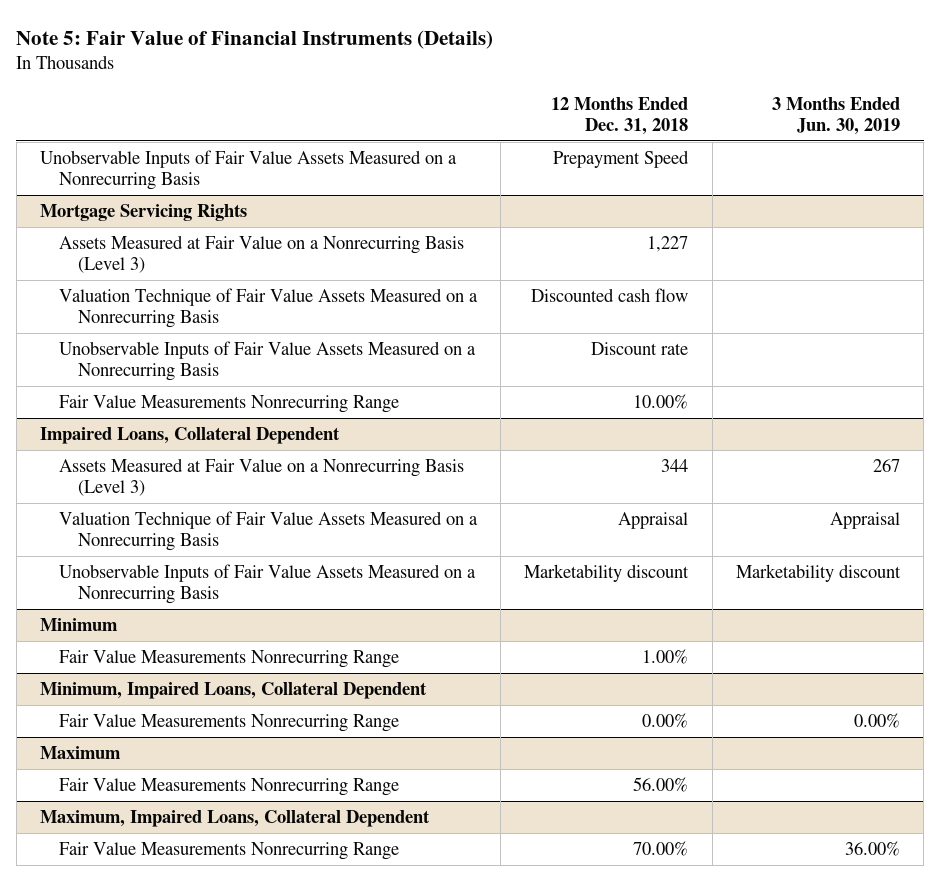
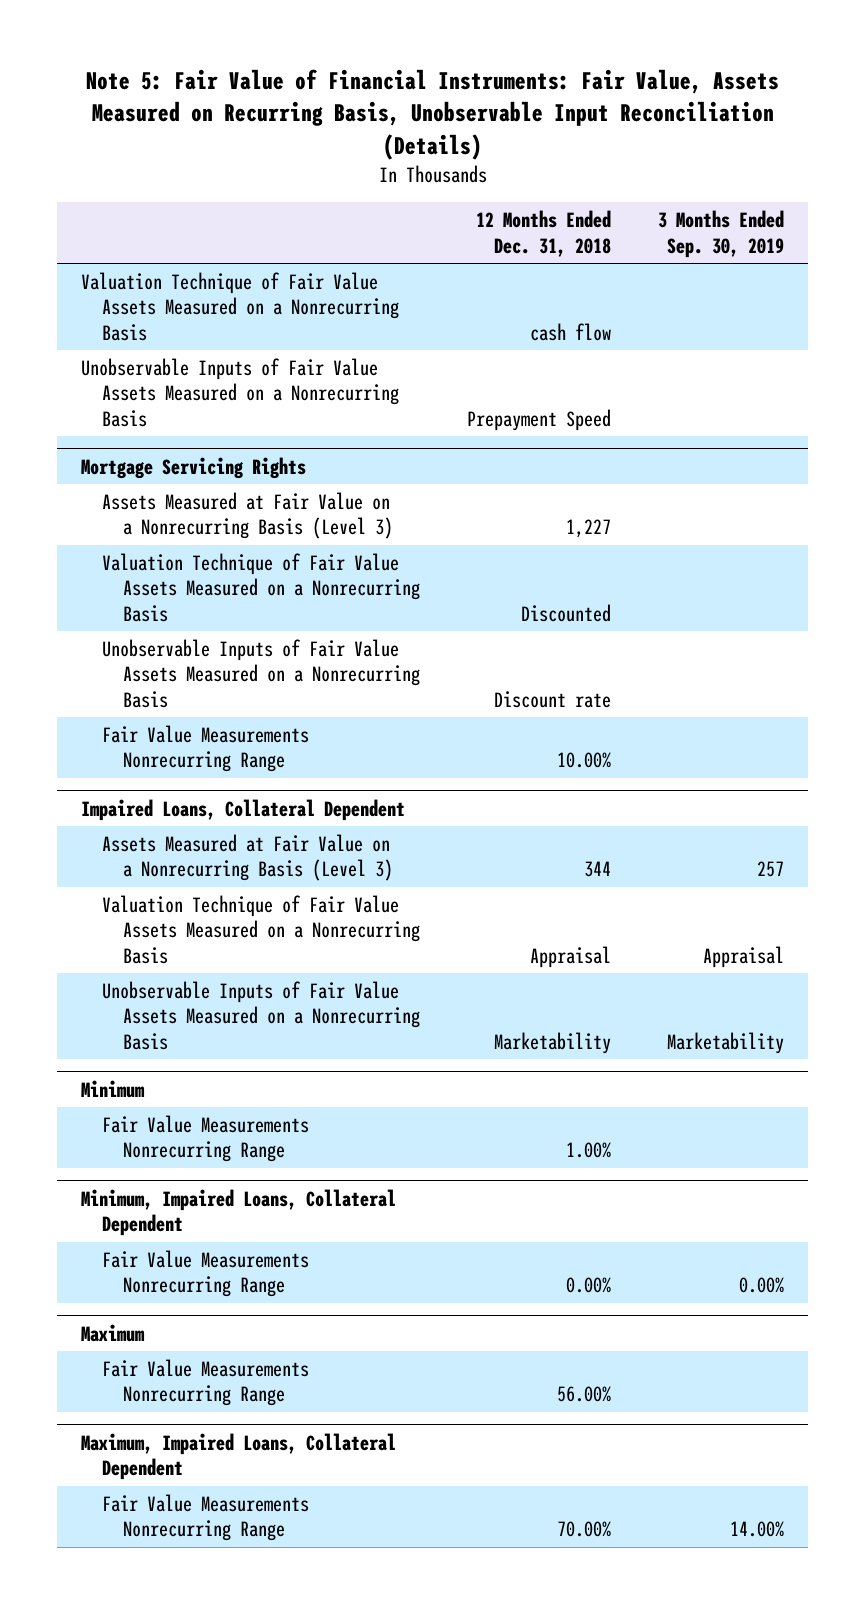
[16,29,494,49] Note 5: Fair Value of Financial Instruments (Details) -> [85,69,779,160] Note 5: Fair Value of Financial Instruments: Fair Value, Assets Measured on Recurring Basis, Unobservable Input Reconciliation (Details)
[771,96,900,136] 3 Months Ended Jun. 30, 2019 -> none
none -> [658,210,785,258] 3 Months Ended Sep. 30, 2019
none -> [80,272,399,341] Valuation Technique of Fair Value Assets Measured on a Nonrecurring Basis
[531,287,689,302] Discounted cash flow -> [521,603,612,622] Discounted
[524,563,690,582] Marketability discount -> [494,1031,612,1054] Marketability

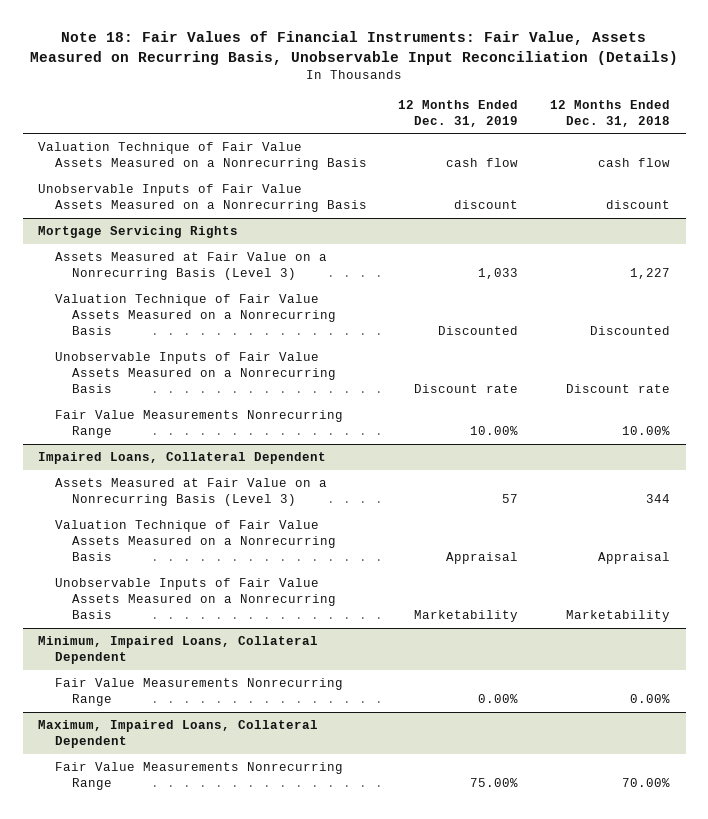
[85,69,779,160] Note 5: Fair Value of Financial Instruments: Fair Value, Assets Measured on Recurring Basis, Unobservable Input Reconciliation (Details) -> [30,31,679,65] Note 18: Fair Values of Financial Instruments: Fair Value, Assets Measured on Recurring Basis, Unobservable Input Reconciliation (Details)
[658,210,785,258] 3 Months Ended Sep. 30, 2019 -> none
none -> [398,99,519,127] 12 Months Ended Dec. 31, 2019
[467,408,612,431] Prepayment Speed -> [605,200,670,210] discount
[80,1079,145,1098] Minimum -> none
[101,1115,309,1163] Fair Value Measurements Nonrecurring Range -> none
[80,1323,145,1342] Maximum -> none
[101,1359,309,1407] Fair Value Measurements Nonrecurring Range -> none

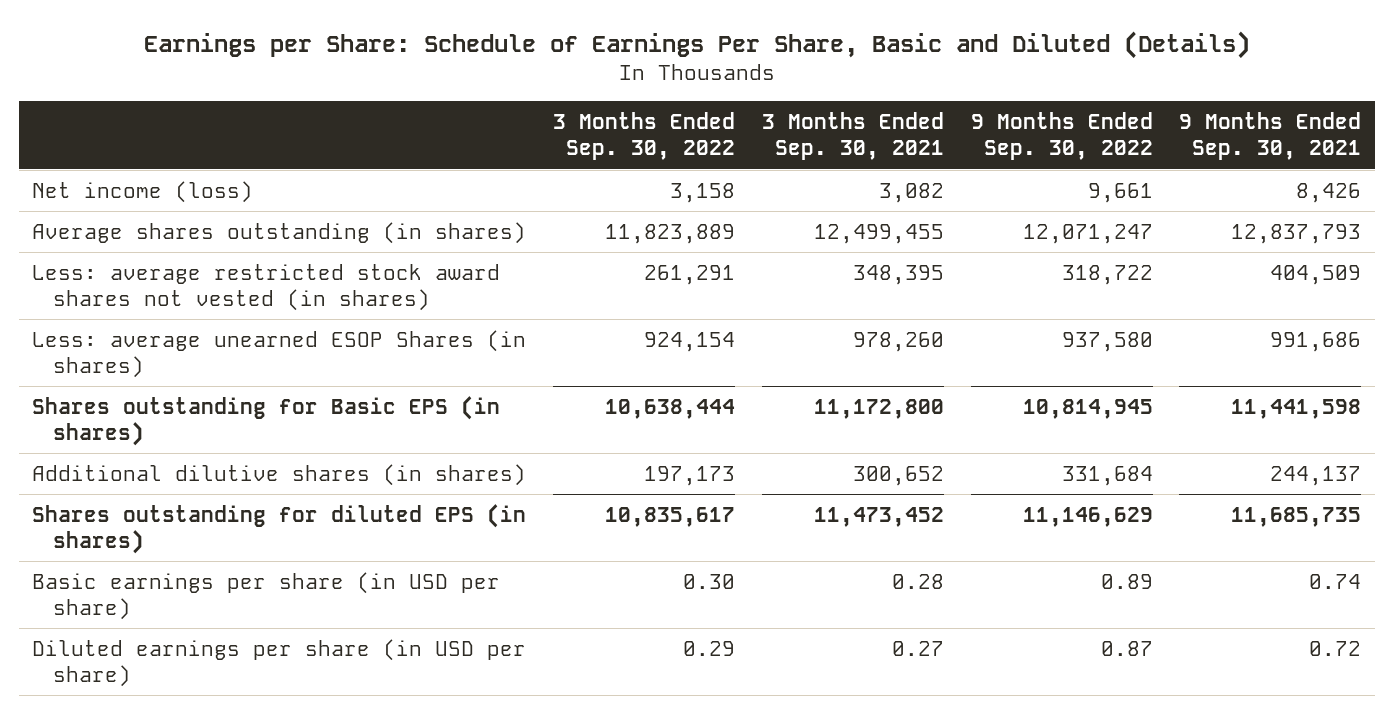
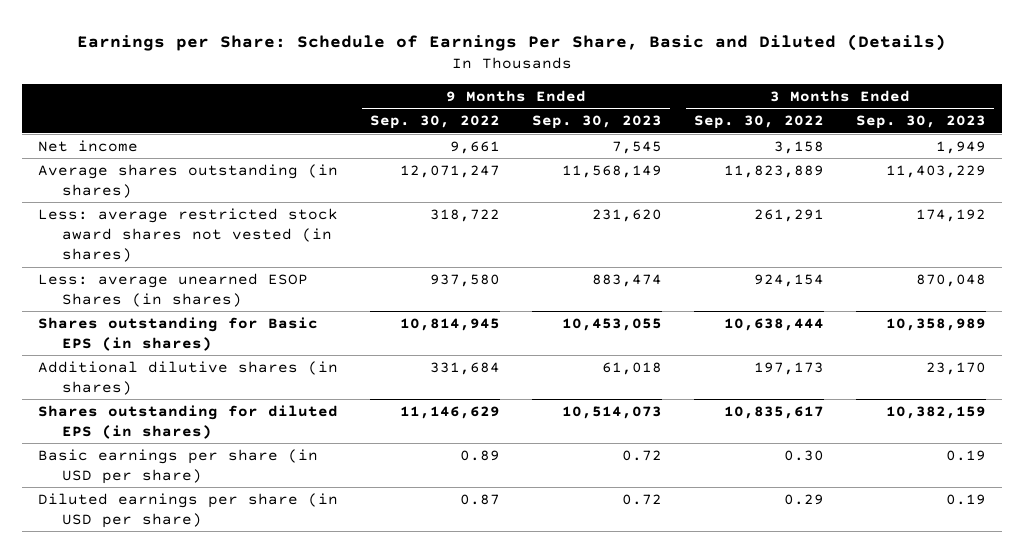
[761,112,944,161] 3 Months Ended Sep. 30, 2021 -> none
[1179,112,1362,161] 9 Months Ended Sep. 30, 2021 -> none
none -> [532,115,663,130] Sep. 30, 2023
none -> [856,115,987,130] Sep. 30, 2023
[32,181,254,204] Net income (loss) -> [38,139,139,152] Net income

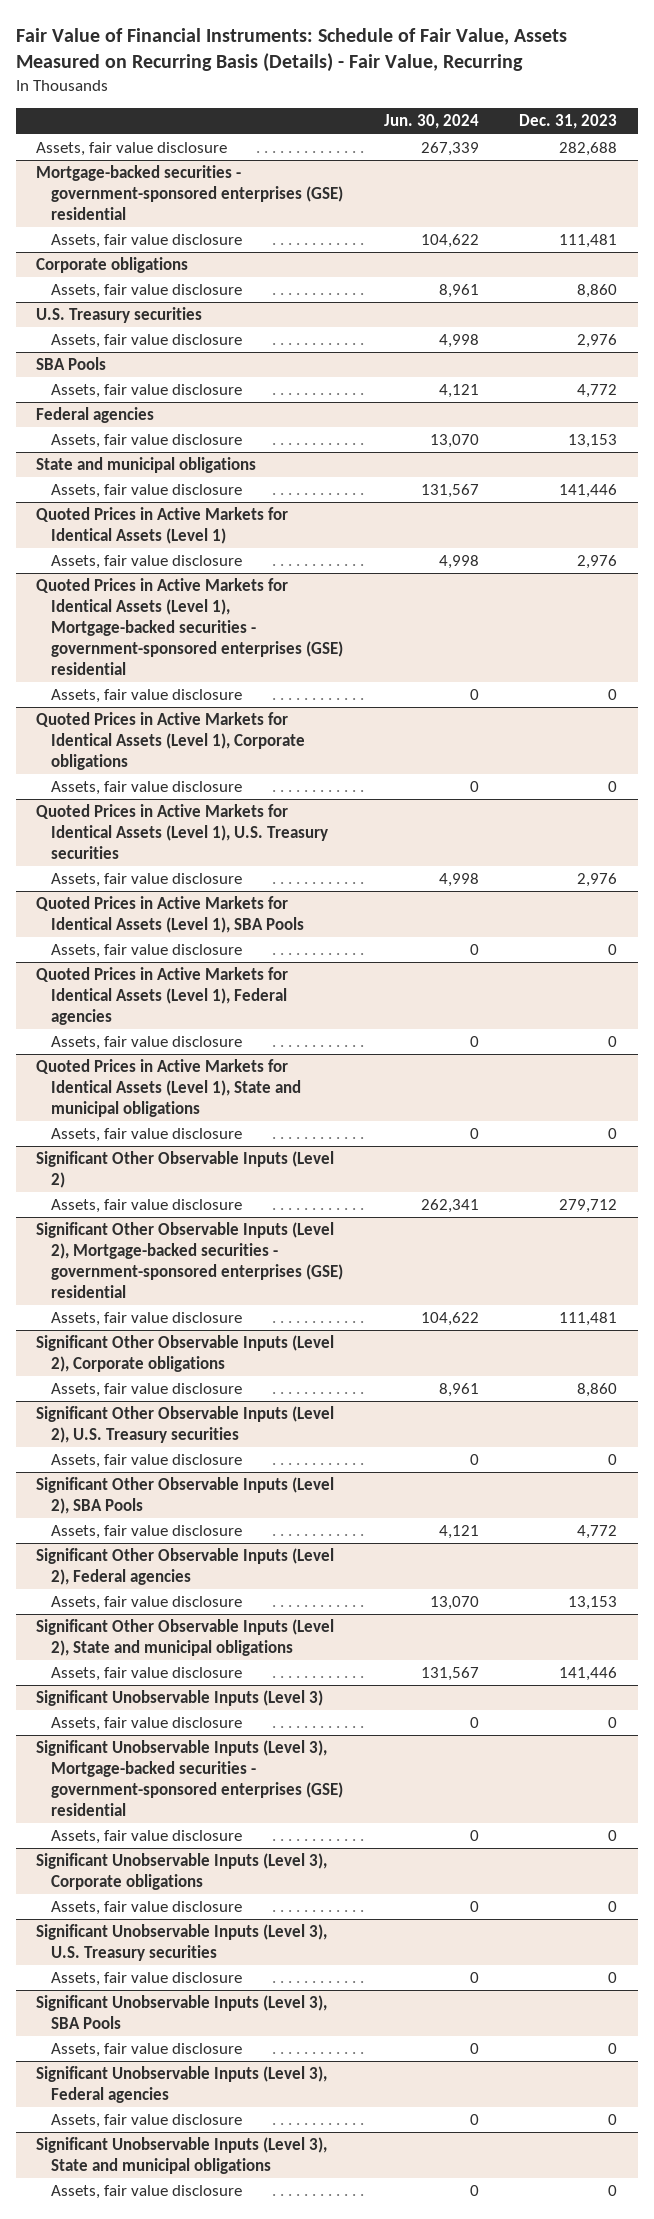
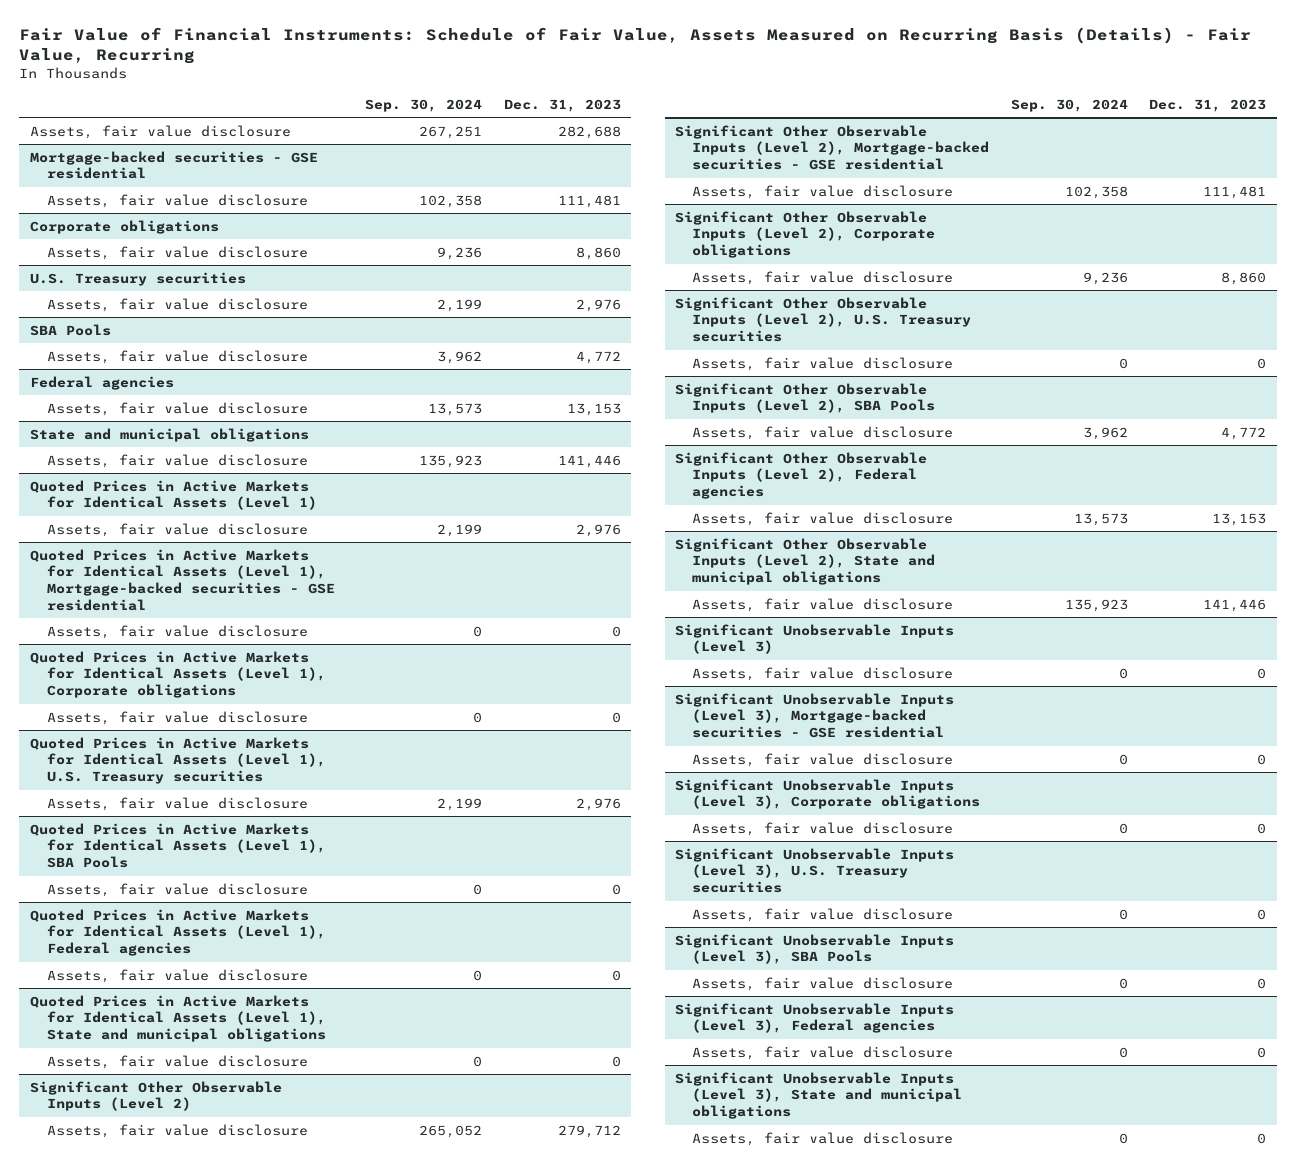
[383,114,479,130] Jun. 30, 2024 -> none
none -> [365,99,483,113] Sep. 30, 2024
[36,165,344,221] Mortgage-backed securities - government-sponsored enterprises (GSE) residential -> [29,150,318,180] Mortgage-backed securities - GSE residential
[36,578,344,675] Quoted Prices in Active Markets for Identical Assets (Level 1), Mortgage-backed securities - government-sponsored enterprises (GSE) residential -> [29,548,336,612] Quoted Prices in Active Markets for Identical Assets (Level 1), Mortgage-backed securities - GSE residential
[36,1222,344,1298] Significant Other Observable Inputs (Level 2), Mortgage-backed securities - government-sponsored enterprises (GSE) residential -> [675,124,990,171] Significant Other Observable Inputs (Level 2), Mortgage-backed securities - GSE residential
[36,1740,344,1816] Significant Unobservable Inputs (Level 3), Mortgage-backed securities - government-sponsored enterprises (GSE) residential -> [675,692,955,739] Significant Unobservable Inputs (Level 3), Mortgage-backed securities - GSE residential

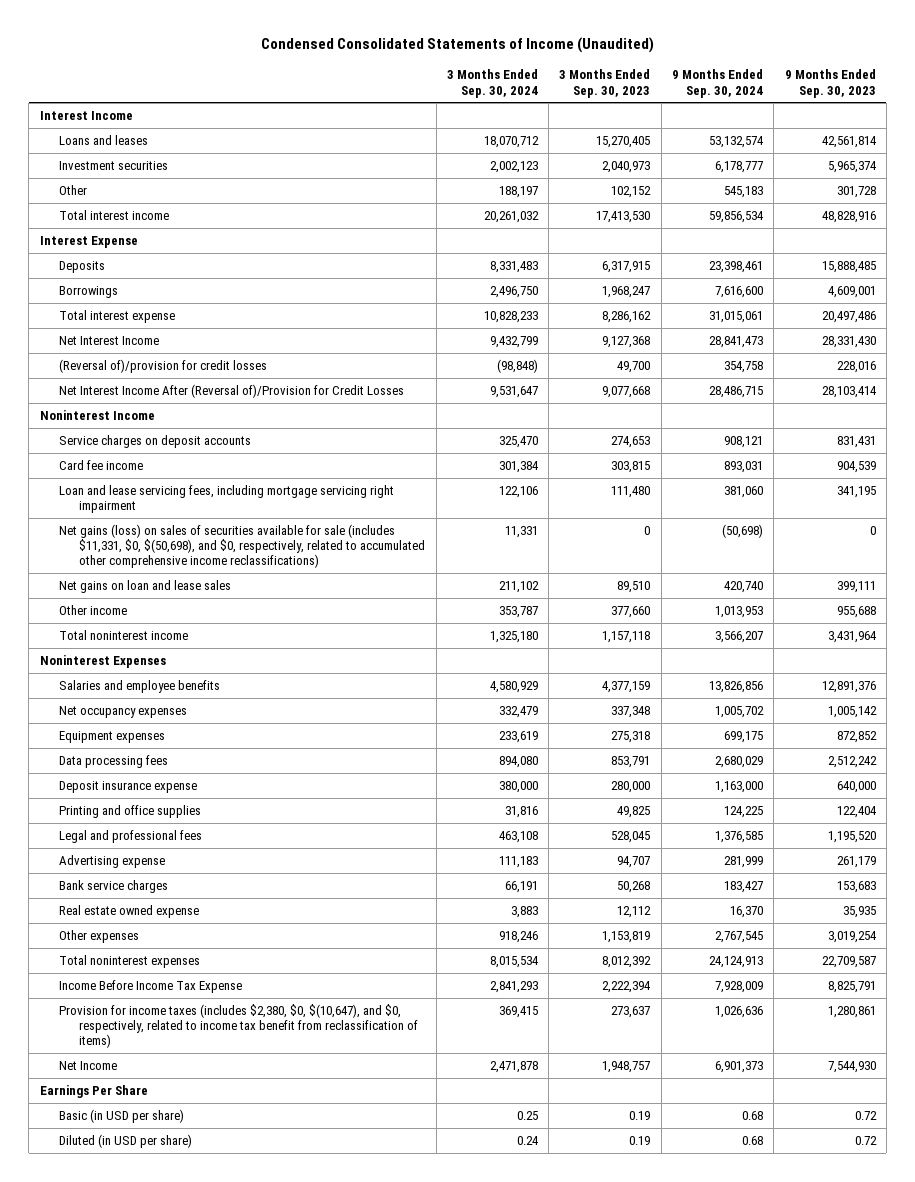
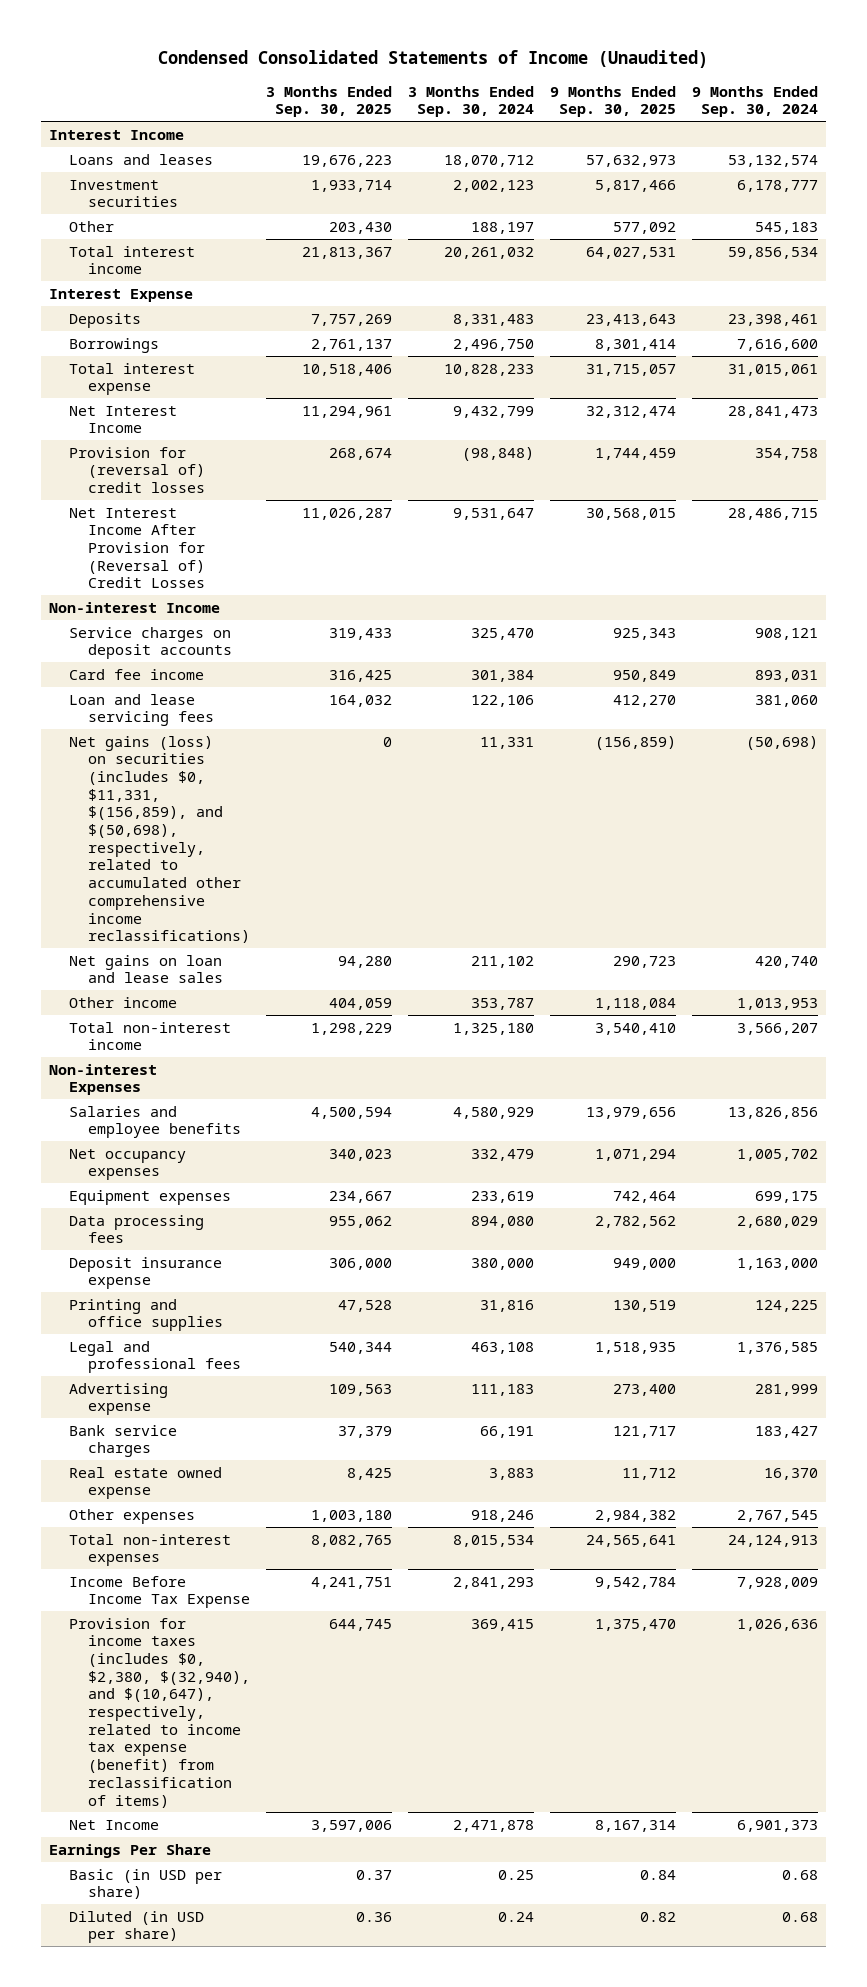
[559,69,651,98] 3 Months Ended Sep. 30, 2023 -> none
[784,69,876,98] 9 Months Ended Sep. 30, 2023 -> none
none -> [266,85,393,118] 3 Months Ended Sep. 30, 2025
none -> [550,85,677,118] 9 Months Ended Sep. 30, 2025
[59,359,268,374] (Reversal of)/provision for credit losses -> [68,446,206,494] Provision for (reversal of) credit losses
[59,384,405,399] Net Interest Income After (Reversal of)/Provision for Credit Losses -> [68,507,206,589] Net Interest Income After Provision for (Reversal of) Credit Losses
[39,410,155,421] Noninterest Income -> [48,601,220,613] Non-interest Income
[59,485,395,514] Loan and lease servicing fees, including mortgage servicing right impairment -> [68,693,215,727] Loan and lease servicing fees
[59,524,426,569] Net gains (loss) on sales of securities available for sale (includes $11,331, $0, $(50,698), and $0, respectively, related to accumulated other comprehensive income reclassifications) -> [68,735,251,944] Net gains (loss) on securities (includes $0, $11,331, $(156,859), and $(50,698), respectively, related to accumulated other comprehensive income reclassifications)
[59,630,189,641] Total noninterest income -> [68,1021,231,1051] Total non-interest income
[39,655,166,669] Noninterest Expenses -> [48,1063,157,1096] Non-interest Expenses
[59,955,201,969] Total noninterest expenses -> [68,1533,231,1567] Total non-interest expenses
[59,1004,419,1049] Provision for income taxes (includes $2,380, $0, $(10,647), and $0, respectively, related to income tax benefit from reclassification of items) -> [68,1617,251,1808] Provision for income taxes (includes $0, $2,380, $(32,940), and $(10,647), respectively, related to income tax expense (benefit) from reclassification of items)

